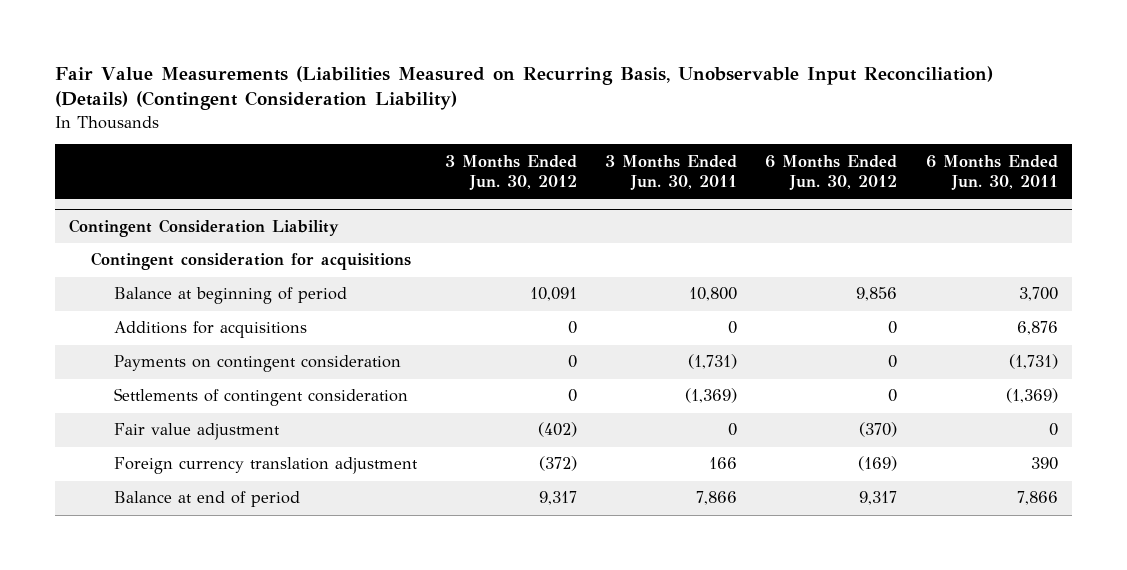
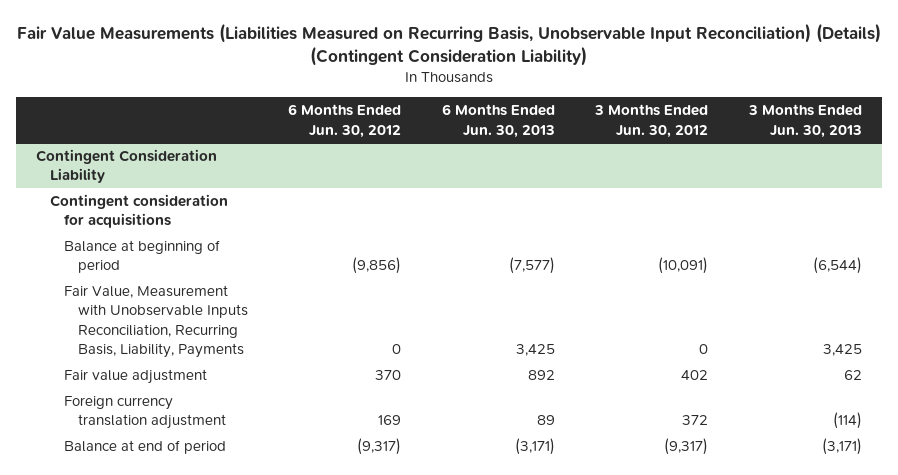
[605,154,738,191] 3 Months Ended Jun. 30, 2011 -> none
[925,154,1058,191] 6 Months Ended Jun. 30, 2011 -> none
none -> [441,104,555,138] 6 Months Ended Jun. 30, 2013
none -> [747,104,862,138] 3 Months Ended Jun. 30, 2013
[113,321,307,339] Additions for acquisitions -> none
[113,388,408,407] Settlements of contingent consideration -> none
[529,287,577,302] 10,091 -> [658,257,709,275] (10,091)
[856,287,898,302] 9,856 -> [352,257,402,275] (9,856)
[113,355,401,373] Payments on contingent consideration -> [63,284,248,358] Fair Value, Measurement with Unobservable Inputs Reconciliation, Recurring Basis, Liability, Payments
[537,422,577,438] (402) -> [681,369,709,380] 402
[859,422,898,438] (370) -> [375,369,402,380] 370
[538,456,577,472] (372) -> [682,415,709,426] 372
[858,456,898,472] (169) -> [378,415,402,426] 169
[538,491,577,506] 9,317 -> [664,437,709,455] (9,317)
[859,491,898,506] 9,317 -> [357,437,402,455] (9,317)

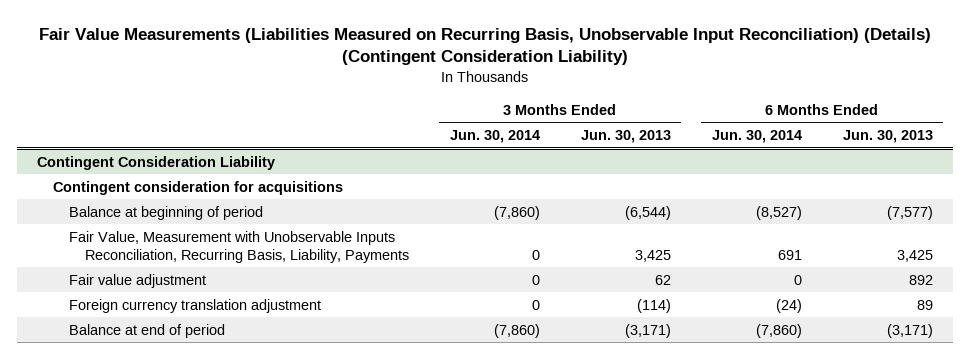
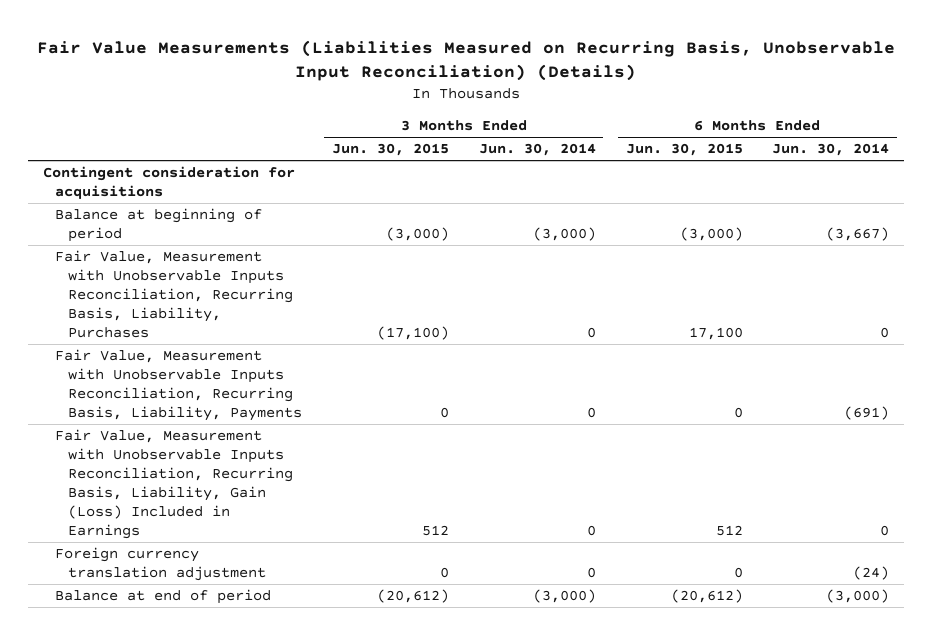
[38,27,931,66] Fair Value Measurements (Liabilities Measured on Recurring Basis, Unobservable Input Reconciliation) (Details) (Contingent Consideration Liability) -> [37,39,896,81] Fair Value Measurements (Liabilities Measured on Recurring Basis, Unobservable Input Reconciliation) (Details)
[580,130,671,144] Jun. 30, 2013 -> none
[842,130,933,144] Jun. 30, 2013 -> none
none -> [331,143,449,157] Jun. 30, 2015
none -> [625,143,743,157] Jun. 30, 2015
[37,155,276,170] Contingent Consideration Liability -> none
[493,205,540,220] (7,860) -> [532,227,596,242] (3,000)
[755,205,802,220] (8,527) -> [826,227,890,242] (3,667)
none -> [55,250,293,339] Fair Value, Measurement with Unobservable Inputs Reconciliation, Recurring Basis, Liability, Purchases
[777,249,802,260] 691 -> [844,406,890,421] (691)
[68,273,206,288] Fair value adjustment -> [55,429,293,539] Fair Value, Measurement with Unobservable Inputs Reconciliation, Recurring Basis, Liability, Gain (Loss) Included in Earnings
[493,323,540,338] (7,860) -> [532,589,596,604] (3,000)
[755,323,802,338] (7,860) -> [826,589,890,604] (3,000)

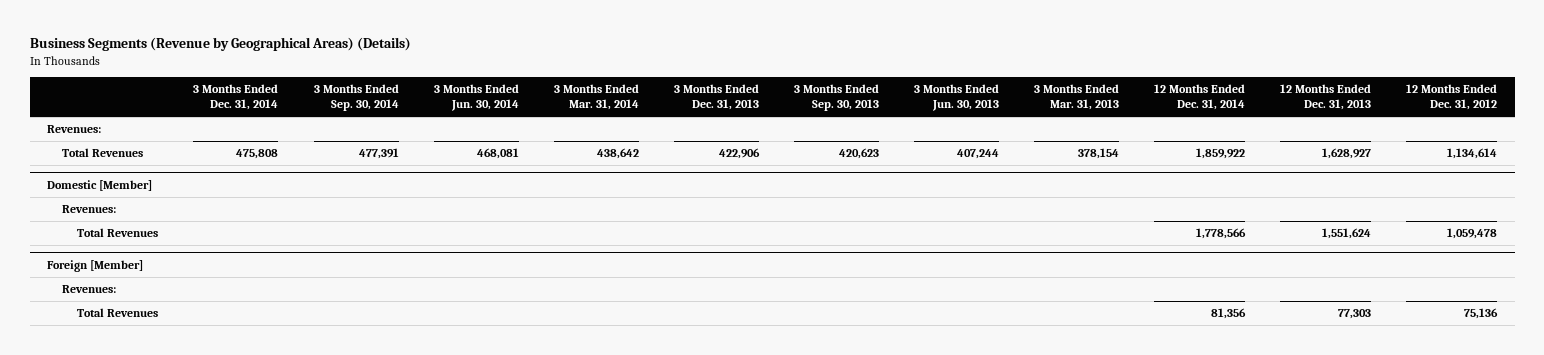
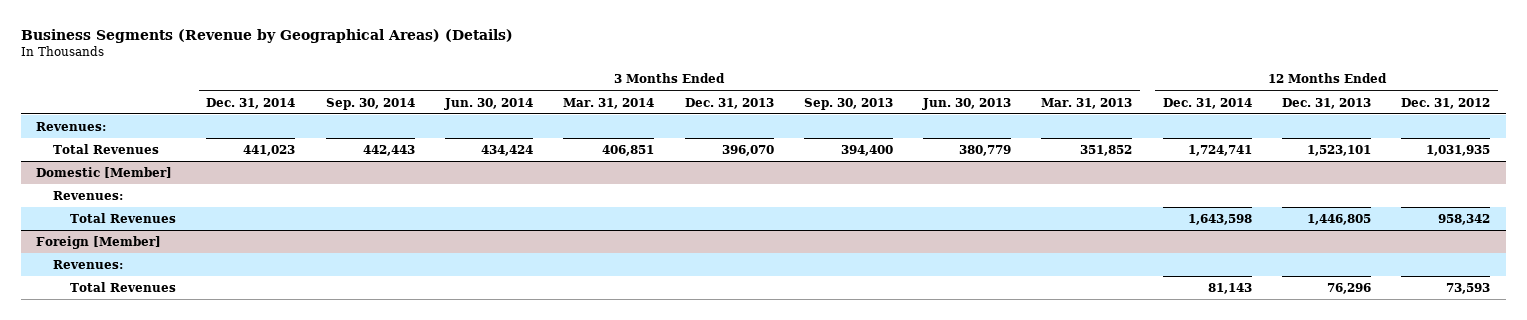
[236,149,279,160] 475,808 -> [243,144,296,156] 441,023
[358,148,399,160] 477,391 -> [362,144,415,156] 442,443
[476,148,519,160] 468,081 -> [481,144,534,156] 434,424
[596,148,639,160] 438,642 -> [602,144,655,156] 406,851
[718,148,760,160] 422,906 -> [721,144,774,156] 396,070
[838,148,879,160] 420,623 -> [840,144,893,156] 394,400
[956,149,999,160] 407,244 -> [959,144,1012,156] 380,779
[1077,148,1119,160] 378,154 -> [1080,144,1133,156] 351,852
[1195,148,1245,160] 1,859,922 -> [1187,144,1252,156] 1,724,741
[1322,148,1372,160] 1,628,927 -> [1307,144,1372,156] 1,523,101
[1447,148,1498,160] 1,134,614 -> [1426,144,1491,156] 1,031,935
[1195,228,1246,240] 1,778,566 -> [1187,213,1252,225] 1,643,598
[1322,228,1372,240] 1,551,624 -> [1307,213,1372,225] 1,446,805
[1447,228,1498,240] 1,059,478 -> [1438,213,1491,225] 958,342
[1210,308,1246,320] 81,356 -> [1207,282,1252,294] 81,143
[1338,309,1372,320] 77,303 -> [1327,282,1372,294] 76,296
[1464,308,1499,320] 75,136 -> [1446,282,1491,294] 73,593

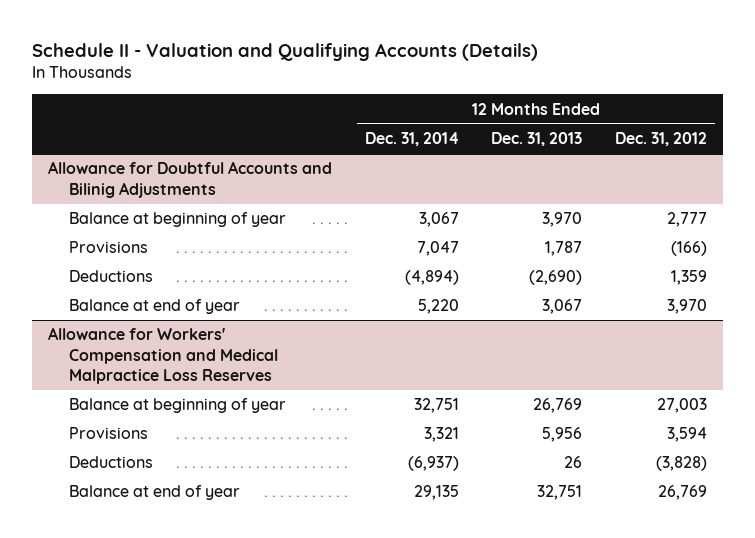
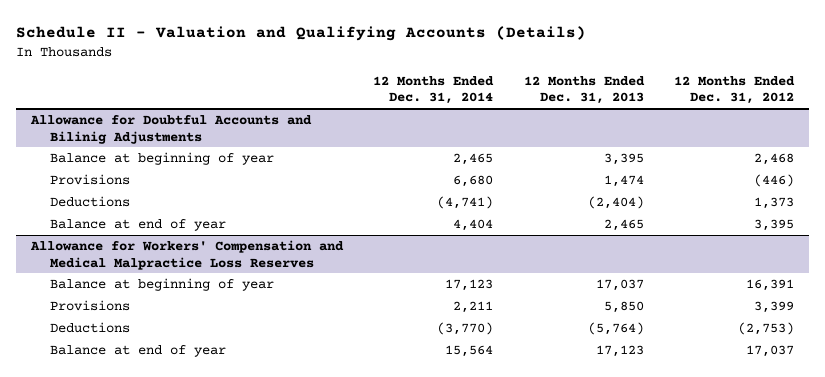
[418,212,459,228] 3,067 -> [453,152,494,165] 2,465
[542,212,583,228] 3,970 -> [603,152,644,165] 3,395
[666,212,707,228] 2,777 -> [754,152,795,165] 2,468
[416,241,459,257] 7,047 -> [453,174,494,187] 6,680
[545,241,583,257] 1,787 -> [603,174,644,187] 1,474
[670,241,707,257] (166) -> [754,173,795,187] (446)
[404,270,459,286] (4,894) -> [437,195,494,209] (4,741)
[529,270,583,286] (2,690) -> [587,195,644,209] (2,404)
[670,270,707,286] 1,359 -> [754,196,795,209] 1,373
[417,299,459,315] 5,220 -> [453,218,494,231] 4,404
[542,299,583,315] 3,067 -> [603,218,644,231] 2,465
[666,299,707,315] 3,970 -> [754,218,795,231] 3,395
[413,398,459,414] 32,751 -> [445,278,494,291] 17,123
[533,398,583,414] 26,769 -> [595,278,644,291] 17,037
[656,398,707,414] 27,003 -> [746,278,795,291] 16,391
[423,427,459,443] 3,321 -> [453,300,494,313] 2,211
[542,427,583,443] 5,956 -> [603,300,644,313] 5,850
[666,427,707,443] 3,594 -> [754,300,795,313] 3,399
[407,456,459,472] (6,937) -> [437,321,494,335] (3,770)
[564,456,583,469] 26 -> [587,321,644,335] (5,764)
[655,456,707,472] (3,828) -> [738,321,795,335] (2,753)
[413,485,459,501] 29,135 -> [445,344,494,357] 15,564
[537,485,583,501] 32,751 -> [595,344,644,357] 17,123
[657,485,707,501] 26,769 -> [746,344,795,357] 17,037

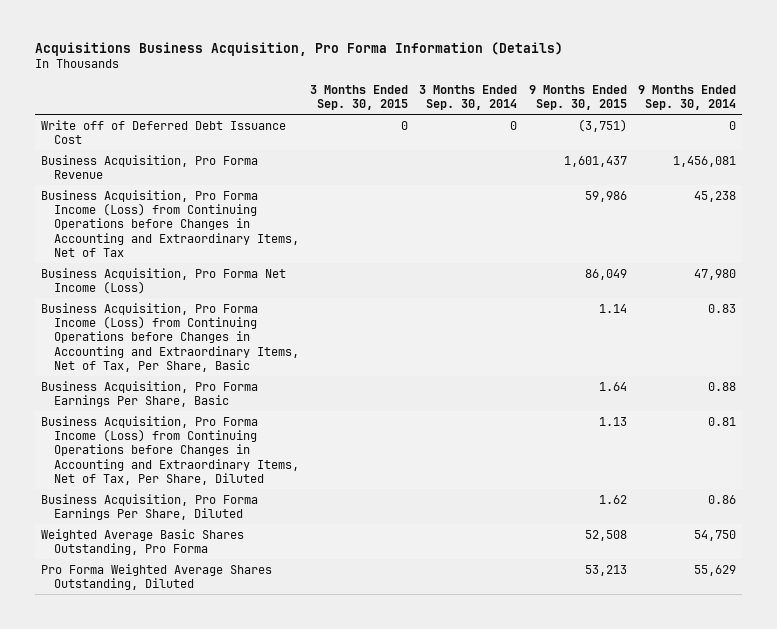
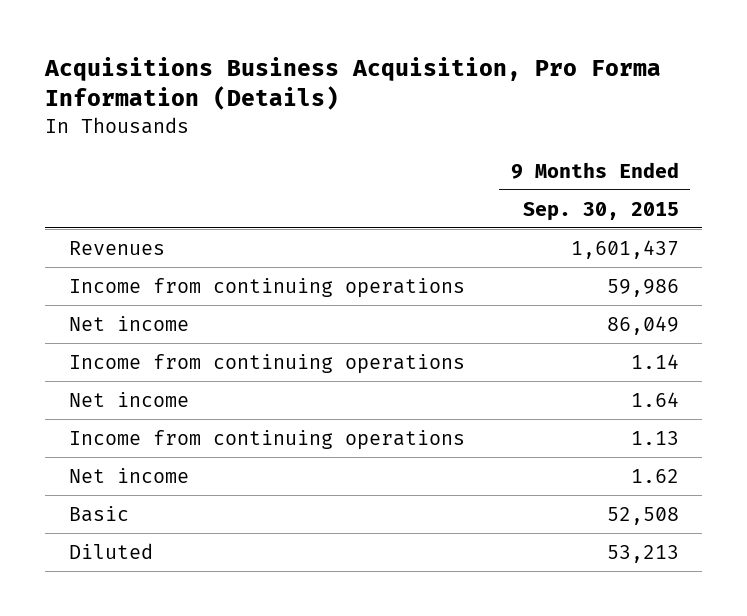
[309,84,408,111] 3 Months Ended Sep. 30, 2015 -> none
[419,84,518,111] 3 Months Ended Sep. 30, 2014 -> none
[638,84,737,111] 9 Months Ended Sep. 30, 2014 -> none
[40,119,286,144] Write off of Deferred Debt Issuance Cost -> none
[40,154,258,179] Business Acquisition, Pro Forma Revenue -> [68,240,165,255] Revenues
[40,189,299,257] Business Acquisition, Pro Forma Income (Loss) from Continuing Operations before Changes in Accounting and Extraordinary Items, Net of Tax -> [68,277,465,298] Income from continuing operations
[40,267,286,294] Business Acquisition, Pro Forma Net Income (Loss) -> [68,315,189,331] Net income
[40,302,299,372] Business Acquisition, Pro Forma Income (Loss) from Continuing Operations before Changes in Accounting and Extraordinary Items, Net of Tax, Per Share, Basic -> [68,353,465,374] Income from continuing operations
[40,380,258,407] Business Acquisition, Pro Forma Earnings Per Share, Basic -> [68,391,189,407] Net income
[40,415,299,485] Business Acquisition, Pro Forma Income (Loss) from Continuing Operations before Changes in Accounting and Extraordinary Items, Net of Tax, Per Share, Diluted -> [68,429,465,450] Income from continuing operations
[40,493,258,520] Business Acquisition, Pro Forma Earnings Per Share, Diluted -> [68,467,189,483] Net income
[40,528,244,555] Weighted Average Basic Shares Outstanding, Pro Forma -> [68,505,129,522] Basic
[40,563,272,590] Pro Forma Weighted Average Shares Outstanding, Diluted -> [68,542,153,559] Diluted

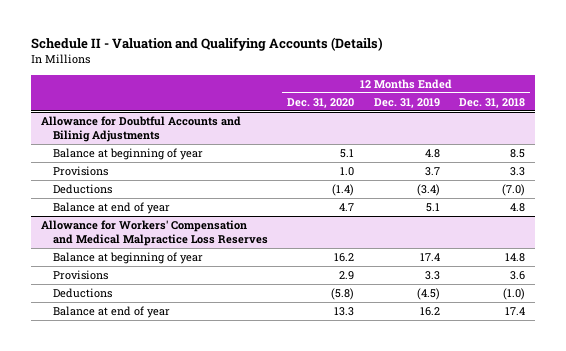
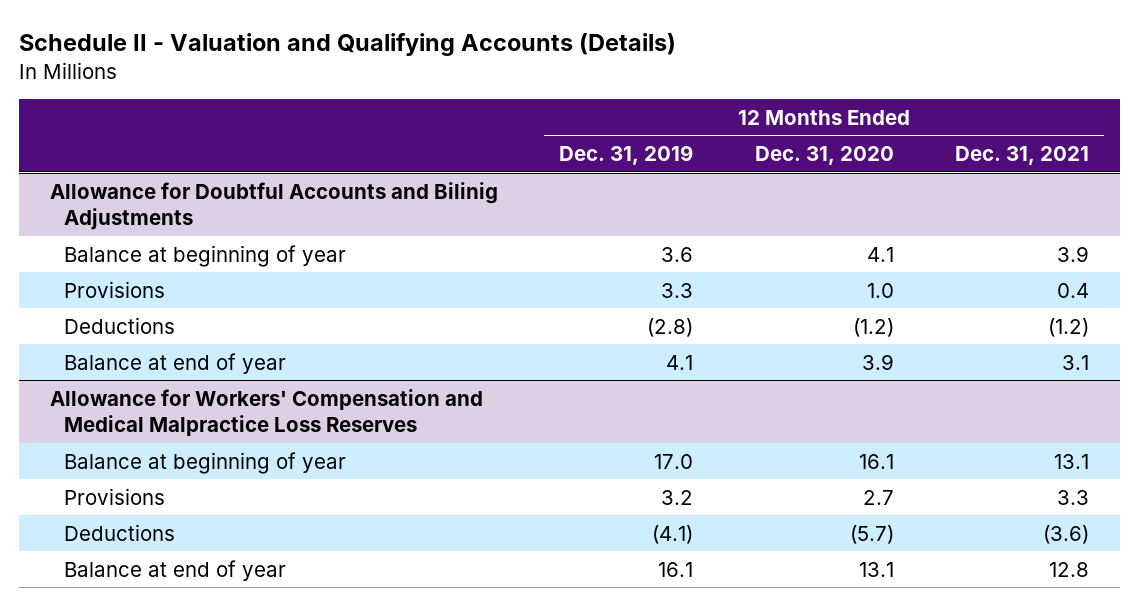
[458,97,525,108] Dec. 31, 2018 -> none
none -> [954,146,1089,166] Dec. 31, 2021
[340,149,355,159] 5.1 -> [866,246,894,262] 4.1
[424,149,440,159] 4.8 -> [661,246,694,262] 3.6
[424,167,440,177] 3.7 -> [661,282,694,298] 3.3
[332,184,355,197] (1.4) -> [852,317,894,337] (1.2)
[416,184,440,197] (3.4) -> [647,317,694,337] (2.8)
[339,203,355,212] 4.7 -> [861,353,894,370] 3.9
[425,203,440,213] 5.1 -> [666,354,694,370] 4.1
[334,253,355,263] 16.2 -> [858,453,894,469] 16.1
[419,253,440,262] 17.4 -> [654,453,694,469] 17.0
[339,271,355,281] 2.9 -> [862,489,894,505] 2.7
[424,271,440,281] 3.3 -> [661,489,694,505] 3.2
[331,288,355,301] (5.8) -> [849,524,894,544] (5.7)
[416,288,440,301] (4.5) -> [652,524,694,544] (4.1)
[334,307,355,317] 13.3 -> [858,561,894,577] 13.1
[419,307,440,317] 16.2 -> [658,561,694,577] 16.1

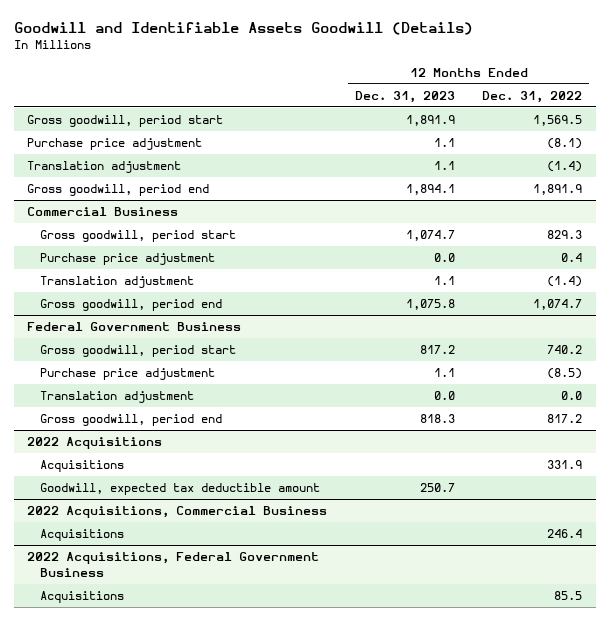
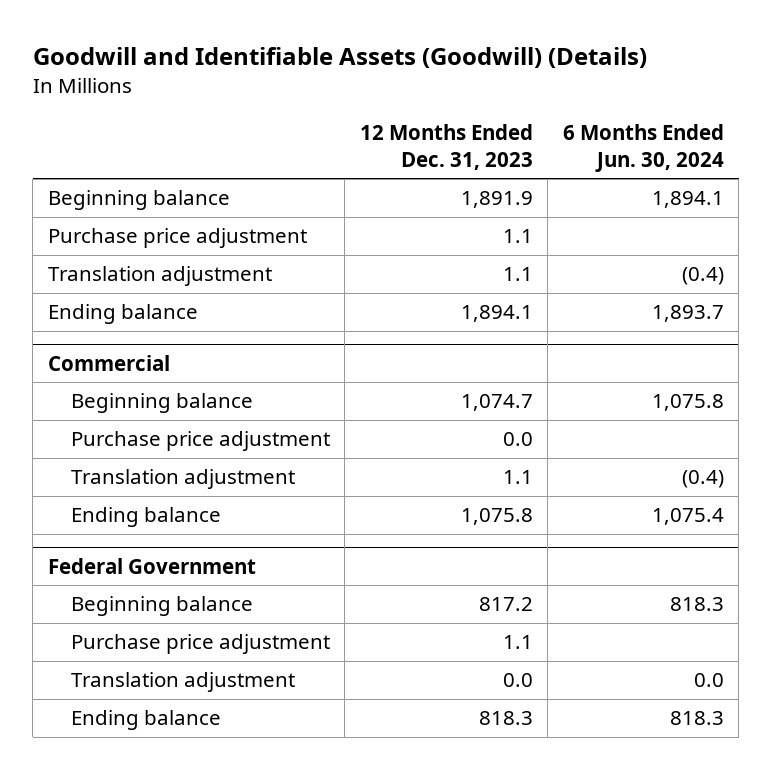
[13,21,473,35] Goodwill and Identifiable Assets Goodwill (Details) -> [32,46,647,68] Goodwill and Identifiable Assets (Goodwill) (Details)
[482,90,583,103] Dec. 31, 2022 -> none
none -> [562,123,724,172] 6 Months Ended Jun. 30, 2024
[27,115,224,128] Gross goodwill, period start -> [47,190,230,211] Beginning balance
[27,184,210,197] Gross goodwill, period end -> [47,304,198,325] Ending balance
[27,207,179,217] Commercial Business -> [47,354,170,371] Commercial
[39,230,236,243] Gross goodwill, period start -> [70,393,253,414] Beginning balance
[39,299,222,312] Gross goodwill, period end -> [70,507,221,528] Ending balance
[27,322,242,332] Federal Government Business -> [47,557,256,574] Federal Government
[39,345,236,358] Gross goodwill, period start -> [70,596,253,617] Beginning balance
[27,437,163,450] 2022 Acquisitions -> none
[39,460,124,473] Acquisitions -> none
[39,483,320,496] Goodwill, expected tax deductible amount -> none
[27,506,328,519] 2022 Acquisitions, Commercial Business -> none
[39,529,124,542] Acquisitions -> none
[27,552,320,577] 2022 Acquisitions, Federal Government Business -> none
[39,591,124,604] Acquisitions -> none
[39,414,222,427] Gross goodwill, period end -> [70,710,221,731] Ending balance

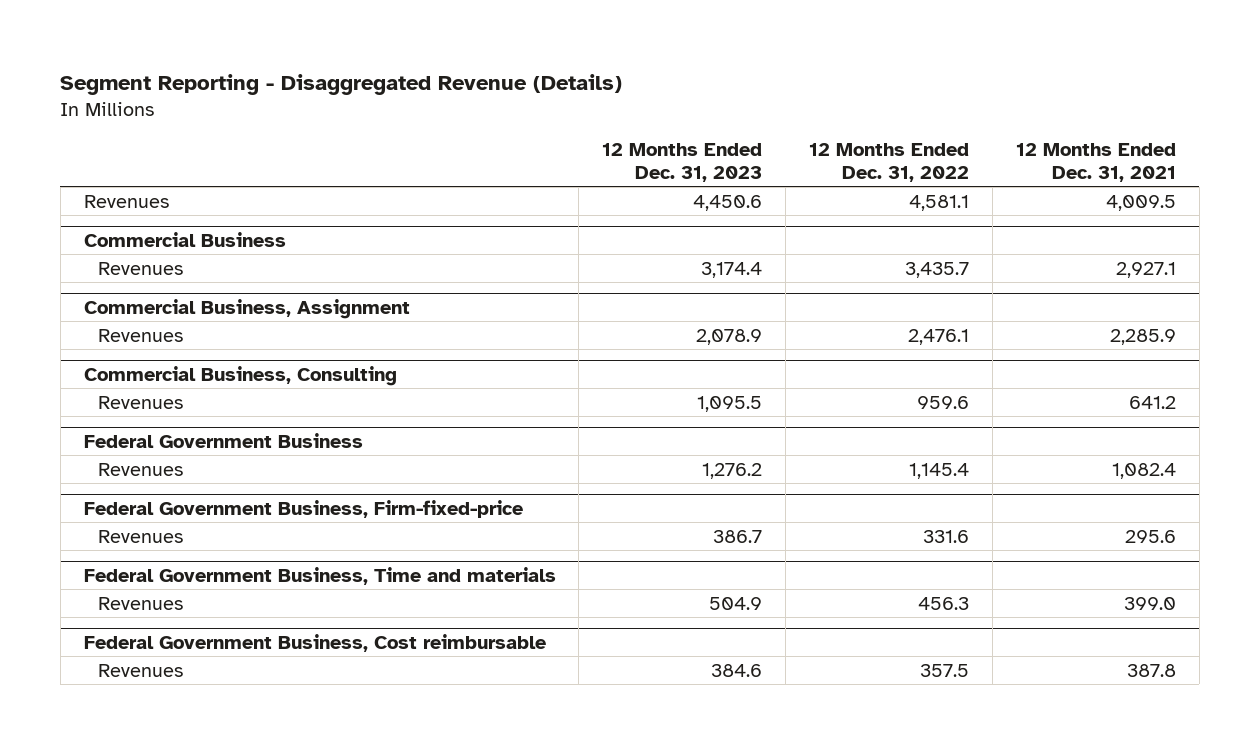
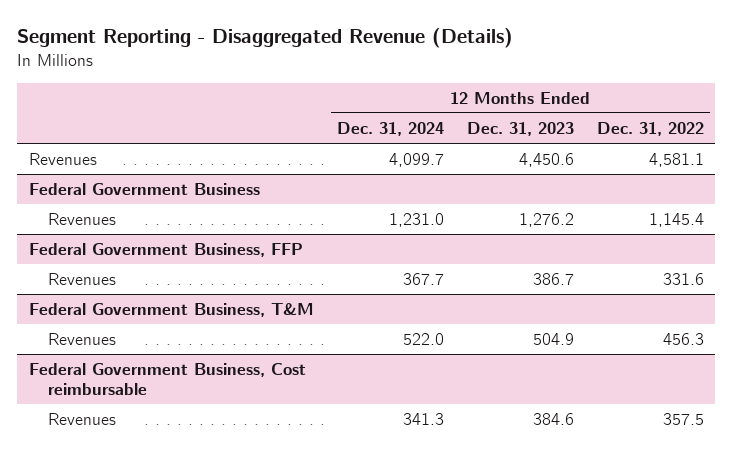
[1015,143,1176,182] 12 Months Ended Dec. 31, 2021 -> none
none -> [336,121,444,136] Dec. 31, 2024
[83,231,286,247] Commercial Business -> none
[98,261,184,275] Revenues -> none
[83,298,410,319] Commercial Business, Assignment -> none
[98,328,184,342] Revenues -> none
[83,365,397,386] Commercial Business, Consulting -> none
[98,395,184,409] Revenues -> none
[83,499,523,518] Federal Government Business, Firm-fixed-price -> none
none -> [28,242,303,257] Federal Government Business, FFP
[83,566,556,585] Federal Government Business, Time and materials -> none
none -> [28,302,314,317] Federal Government Business, T&M

